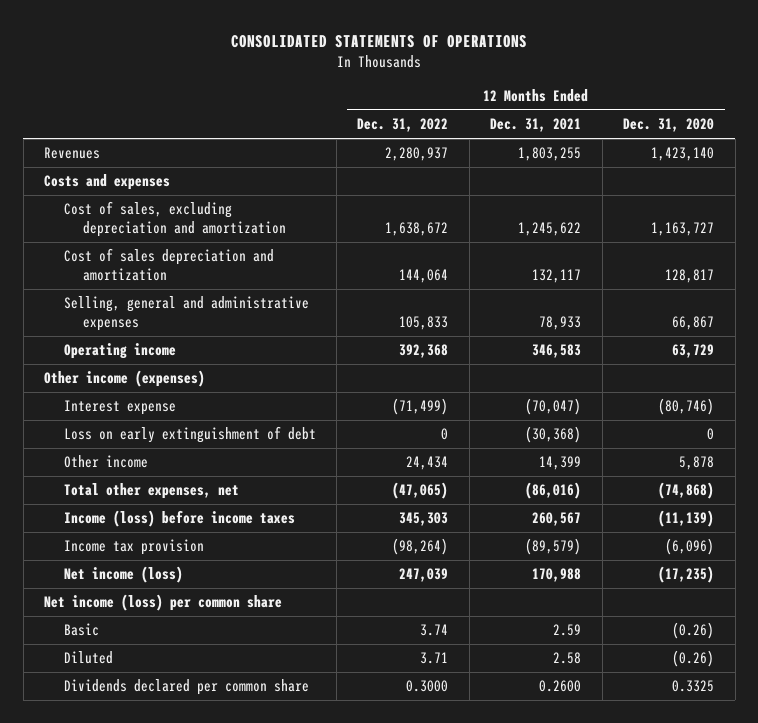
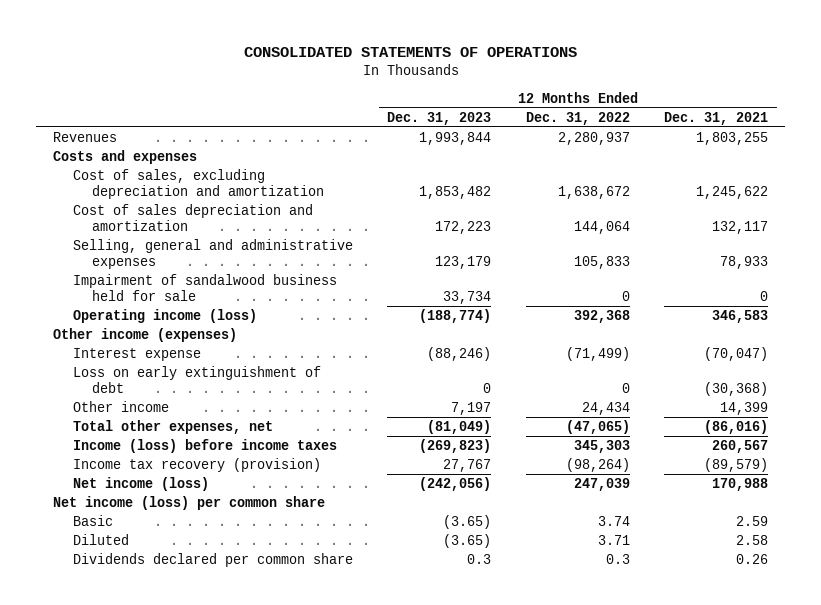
[623,118,715,133] Dec. 31, 2020 -> none
none -> [387,111,492,125] Dec. 31, 2023
none -> [72,273,337,301] Impairment of sandalwood business held for sale
[63,343,176,360] Operating income -> [72,308,257,323] Operating income (loss)
[63,539,204,556] Income tax provision -> [72,457,321,472] Income tax recovery (provision)
[406,680,449,693] 0.3000 -> [605,553,630,564] 0.3
[539,680,582,693] 0.2600 -> [736,553,769,564] 0.26

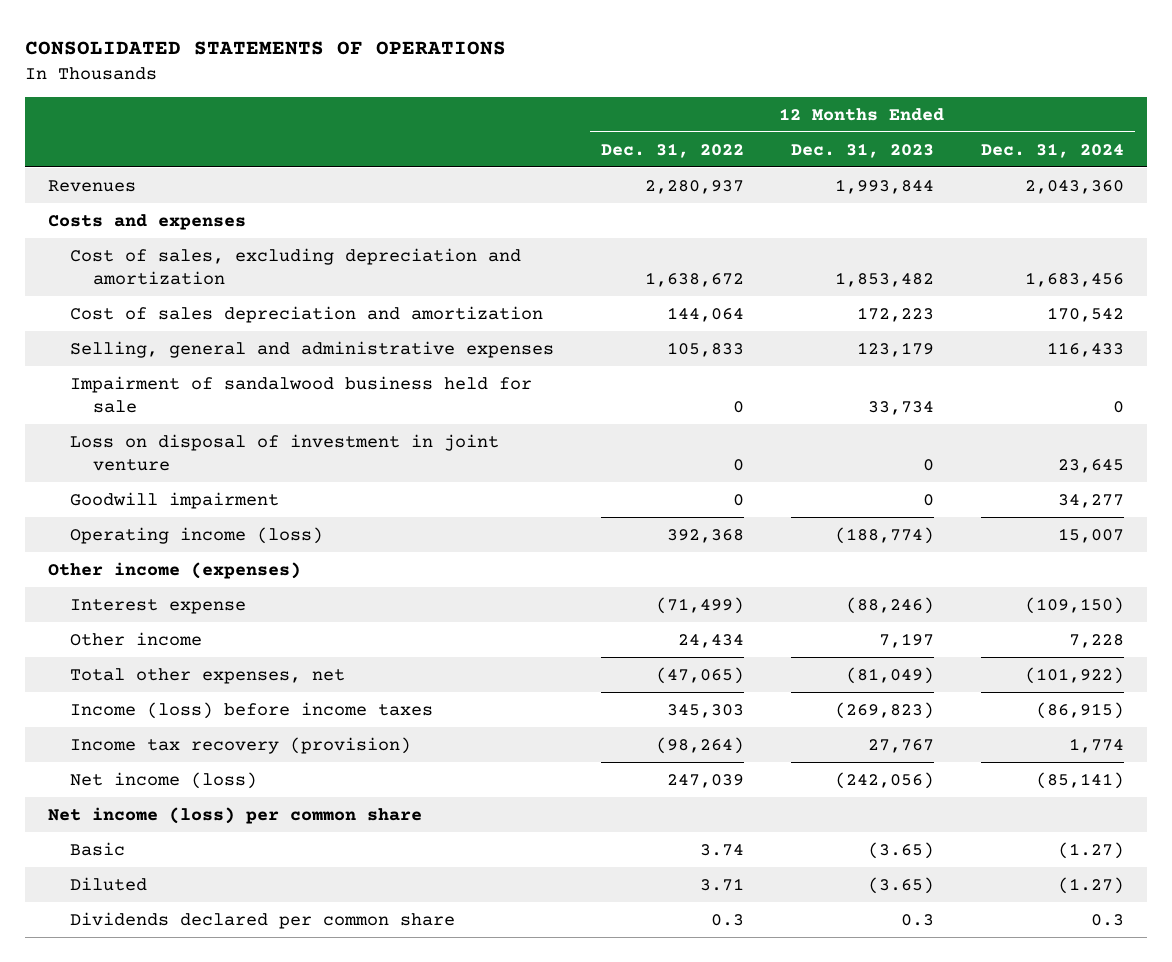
[664,111,769,125] Dec. 31, 2021 -> none
none -> [980,142,1124,158] Dec. 31, 2024
none -> [70,433,500,471] Loss on disposal of investment in joint venture
none -> [70,491,280,509] Goodwill impairment
[72,365,321,393] Loss on early extinguishment of debt -> none

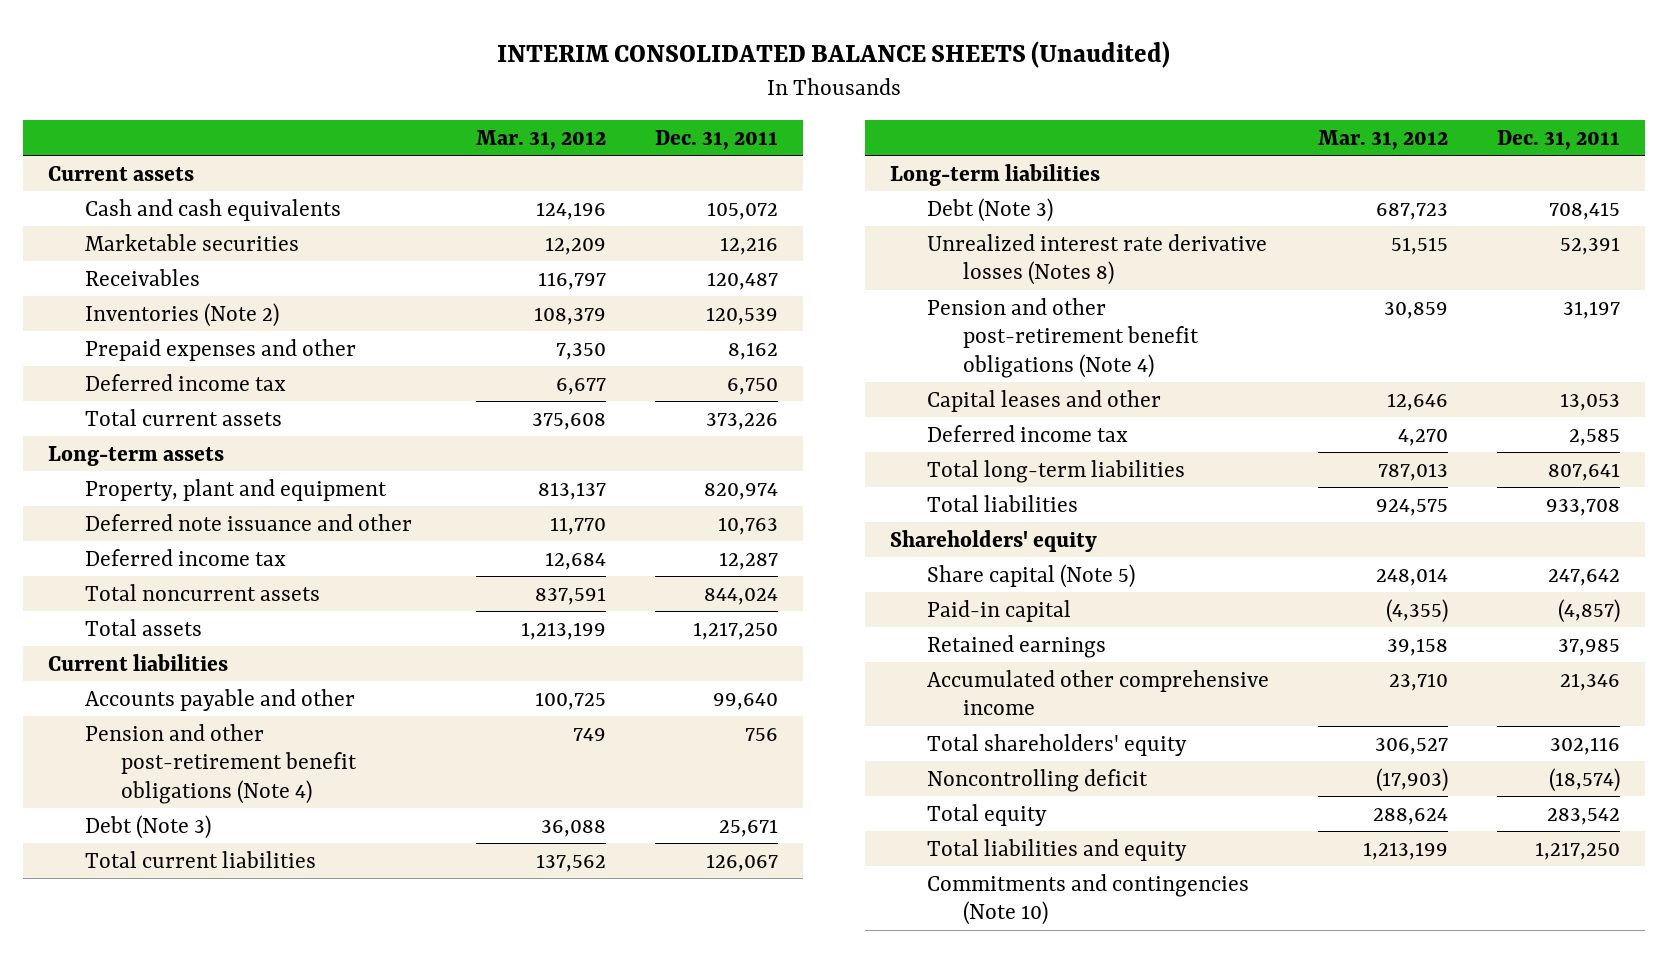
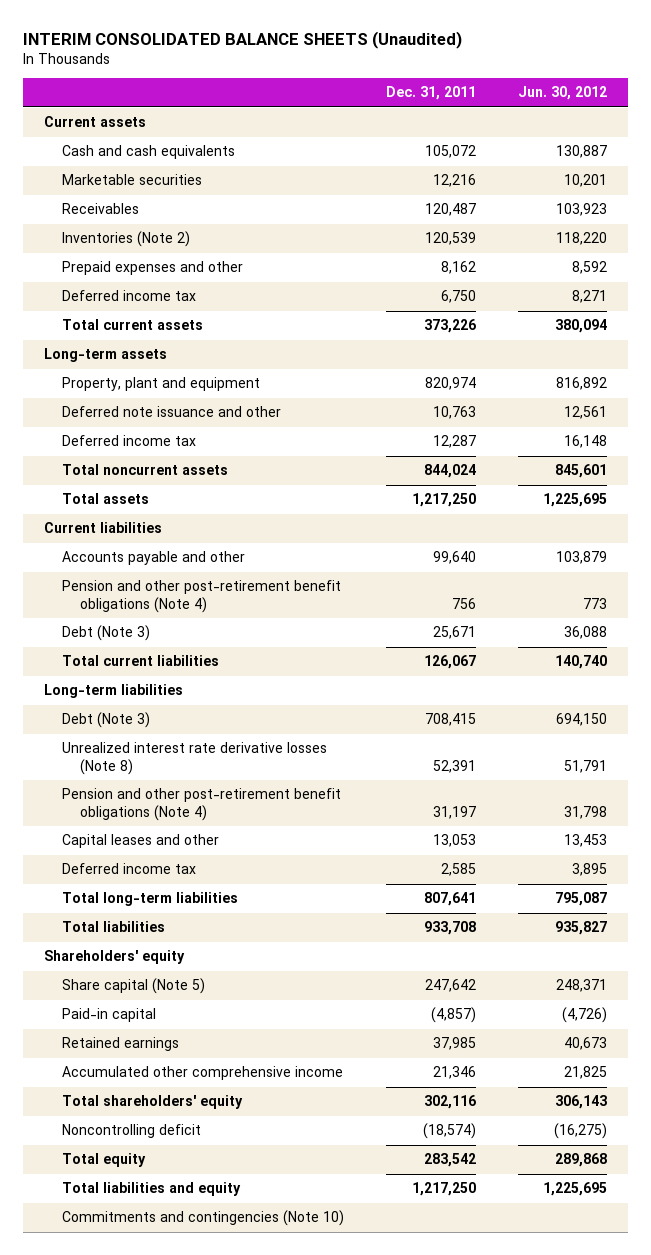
[475,129,606,150] Mar. 31, 2012 -> none
none -> [518,86,608,101] Jun. 30, 2012
[926,233,1267,286] Unrealized interest rate derivative losses (Notes 8) -> [61,742,327,775] Unrealized interest rate derivative losses (Note 8)

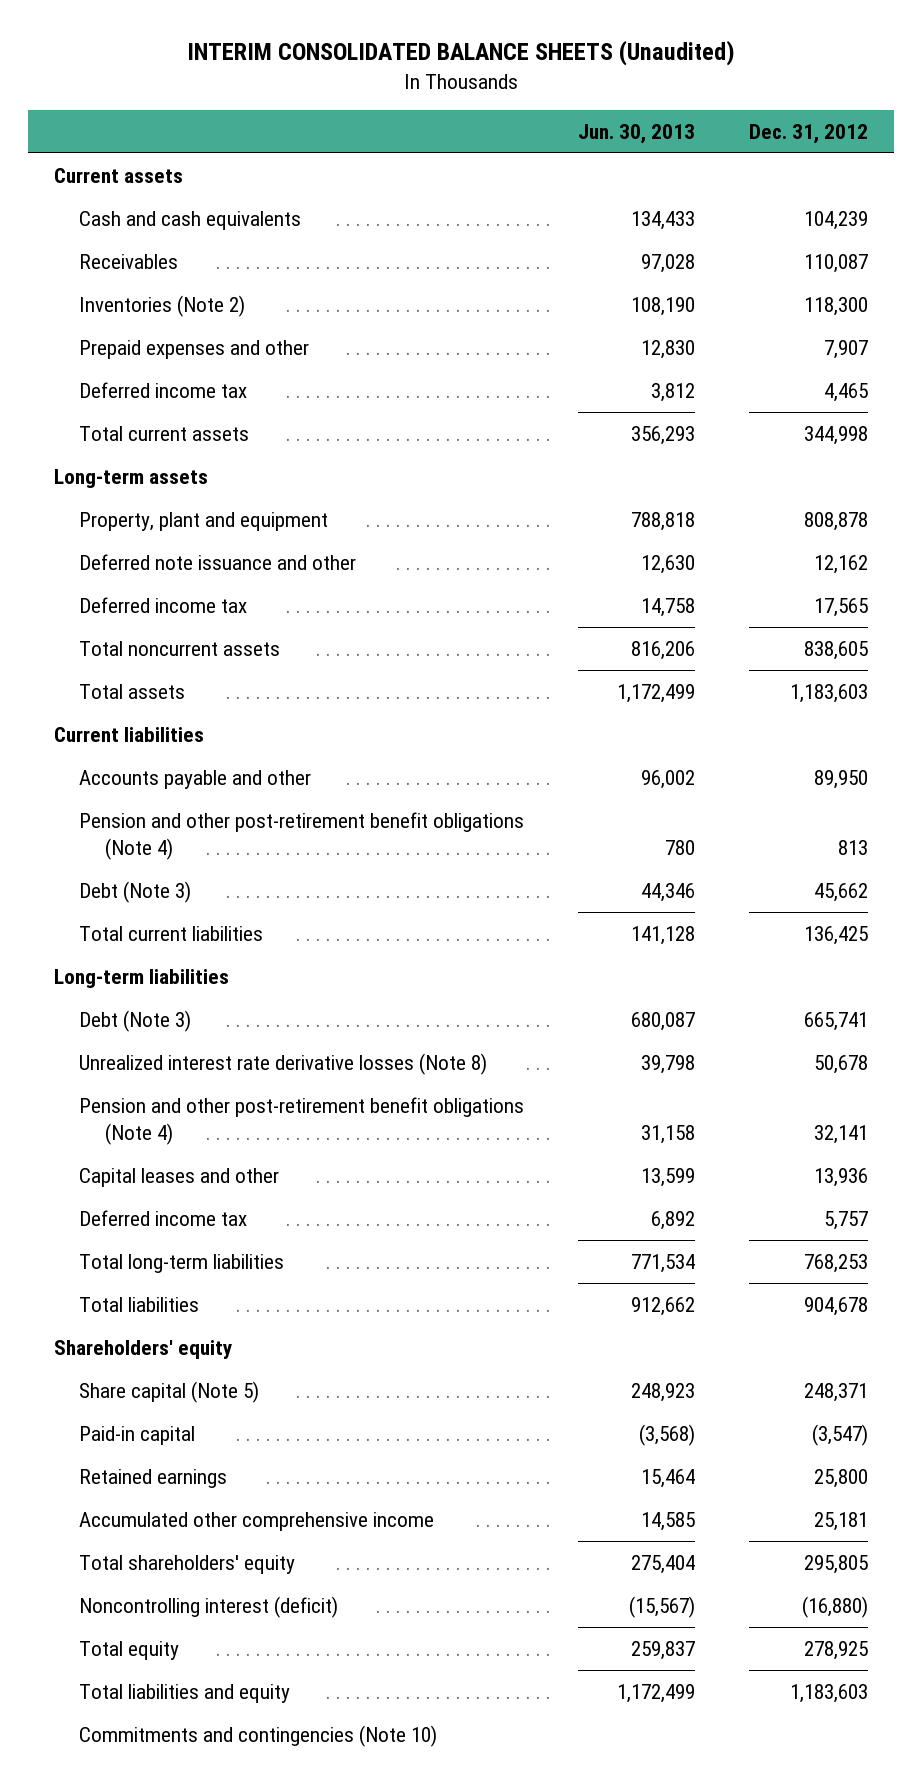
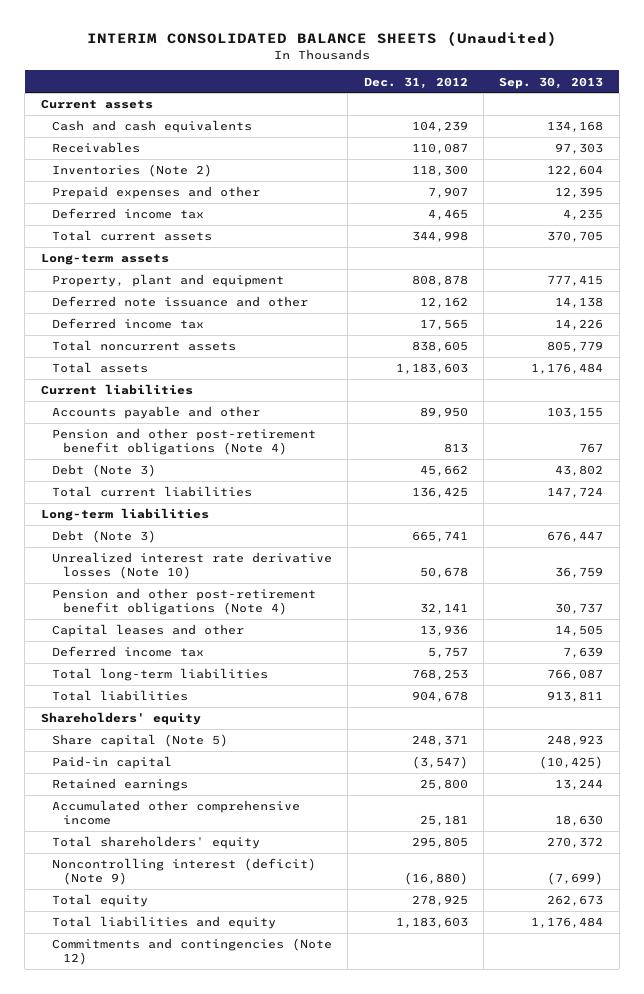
[578,123,696,144] Jun. 30, 2013 -> none
none -> [499,76,604,89] Sep. 30, 2013
[79,1052,488,1075] Unrealized interest rate derivative losses (Note 8) -> [51,552,332,579] Unrealized interest rate derivative losses (Note 10)
[79,1595,339,1618] Noncontrolling interest (deficit) -> [51,858,316,885] Noncontrolling interest (deficit) (Note 9)
[79,1724,438,1747] Commitments and contingencies (Note 10) -> [51,938,332,965] Commitments and contingencies (Note 12)

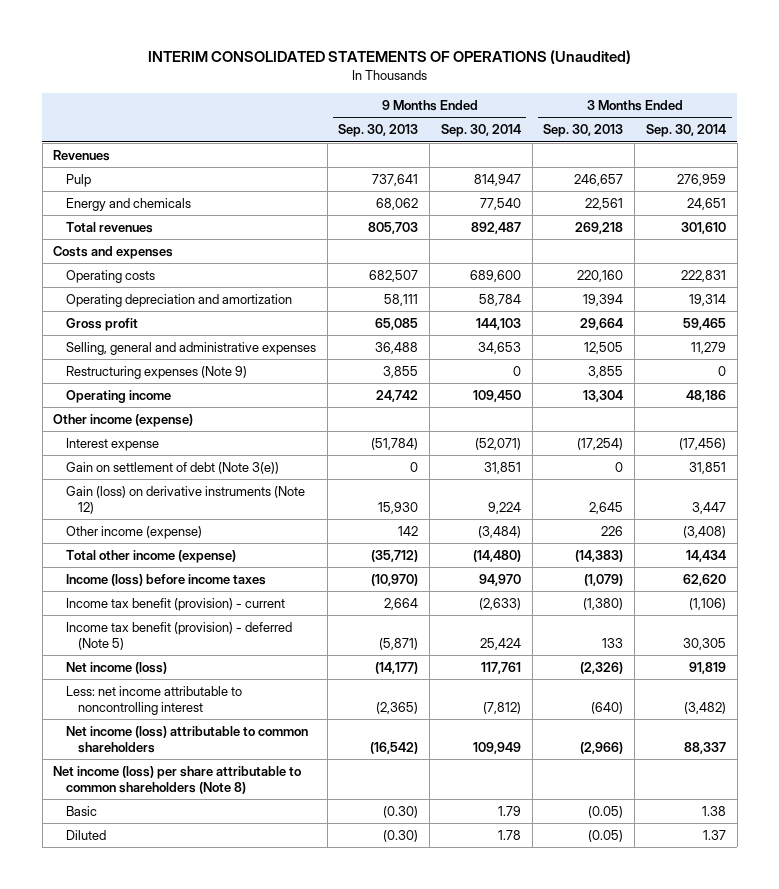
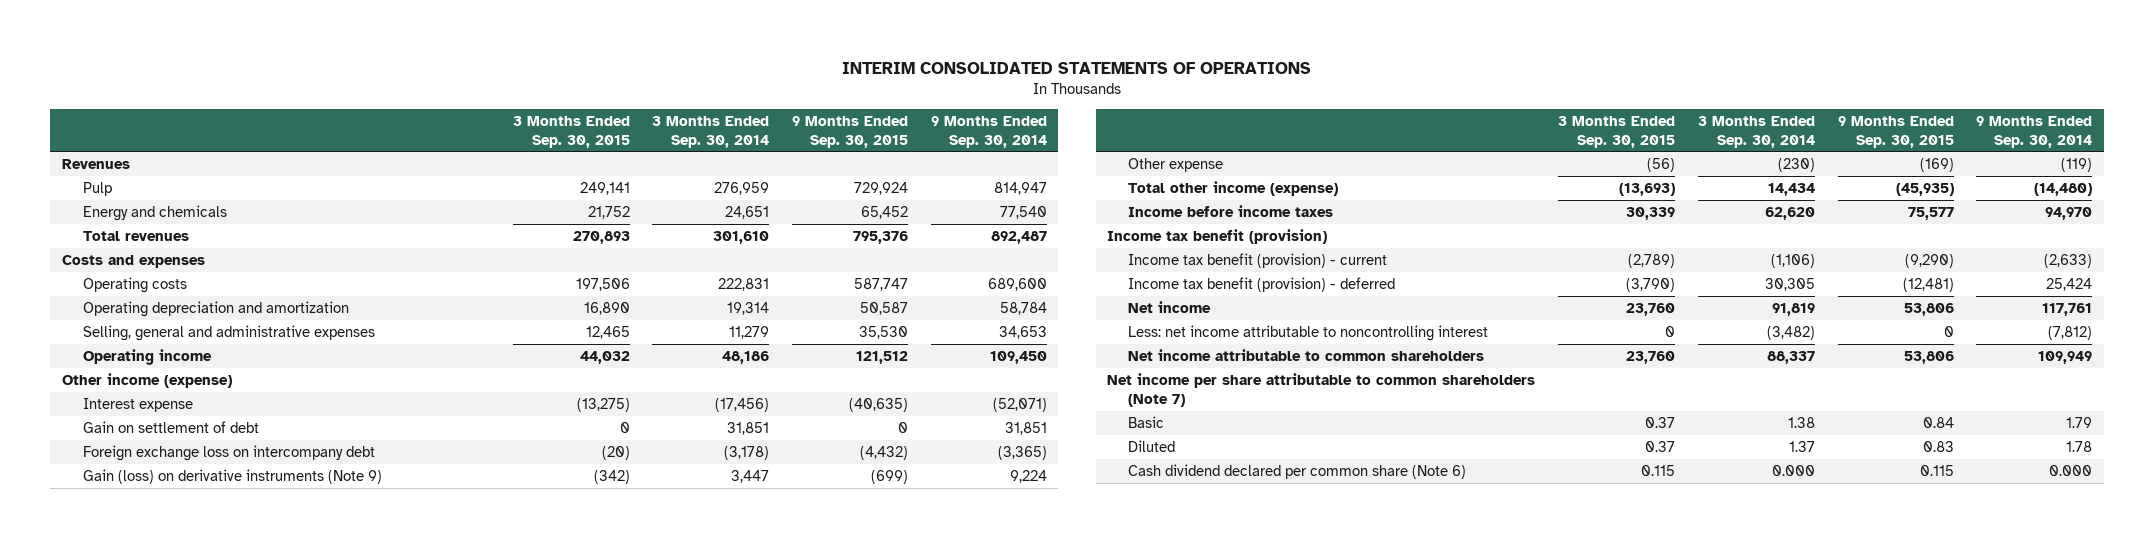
[147,50,631,65] INTERIM CONSOLIDATED STATEMENTS OF OPERATIONS (Unaudited) -> [842,61,1312,74] INTERIM CONSOLIDATED STATEMENTS OF OPERATIONS
[338,124,419,138] Sep. 30, 2013 -> none
[543,124,624,138] Sep. 30, 2013 -> none
none -> [512,115,630,148] 3 Months Ended Sep. 30, 2015
none -> [792,115,909,148] 9 Months Ended Sep. 30, 2015
[65,317,138,331] Gross profit -> none
[65,365,247,379] Restructuring expenses (Note 9) -> none
[65,461,279,474] Gain on settlement of debt (Note 3(e)) -> [83,420,260,433] Gain on settlement of debt
none -> [83,444,376,461] Foreign exchange loss on intercompany debt
[65,485,305,514] Gain (loss) on derivative instruments (Note 12) -> [83,468,383,484] Gain (loss) on derivative instruments (Note 9)
[65,525,202,539] Other income (expense) -> [1128,157,1224,172] Other expense
[477,525,521,538] (3,484) -> [2061,157,2093,172] (119)
[682,525,726,538] (3,408) -> [1777,157,1815,172] (230)
[65,573,266,586] Income (loss) before income taxes -> [1128,204,1334,217] Income before income taxes
none -> [1107,228,1328,244] Income tax benefit (provision)
[65,621,292,650] Income tax benefit (provision) - deferred (Note 5) -> [1128,276,1396,292] Income tax benefit (provision) - deferred
[65,661,167,674] Net income (loss) -> [1128,300,1212,313] Net income
[65,725,308,753] Net income (loss) attributable to common shareholders -> [1128,348,1485,361] Net income attributable to common shareholders
[53,765,302,794] Net income (loss) per share attributable to common shareholders (Note 8) -> [1107,372,1536,407] Net income per share attributable to common shareholders (Note 7)
none -> [1128,463,1467,479] Cash dividend declared per common share (Note 6)

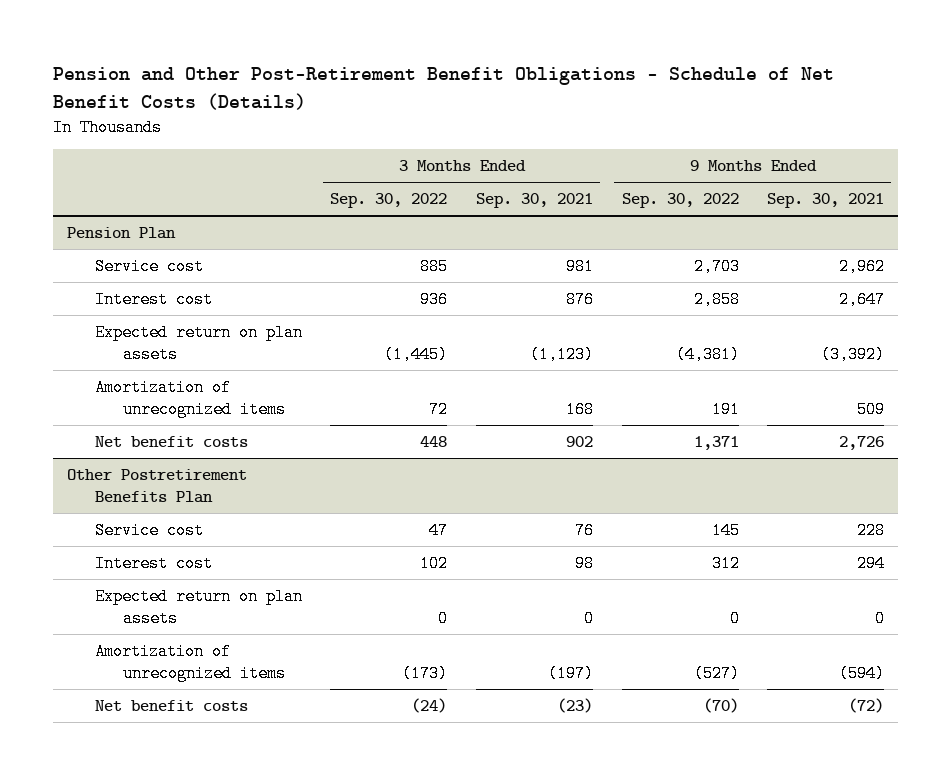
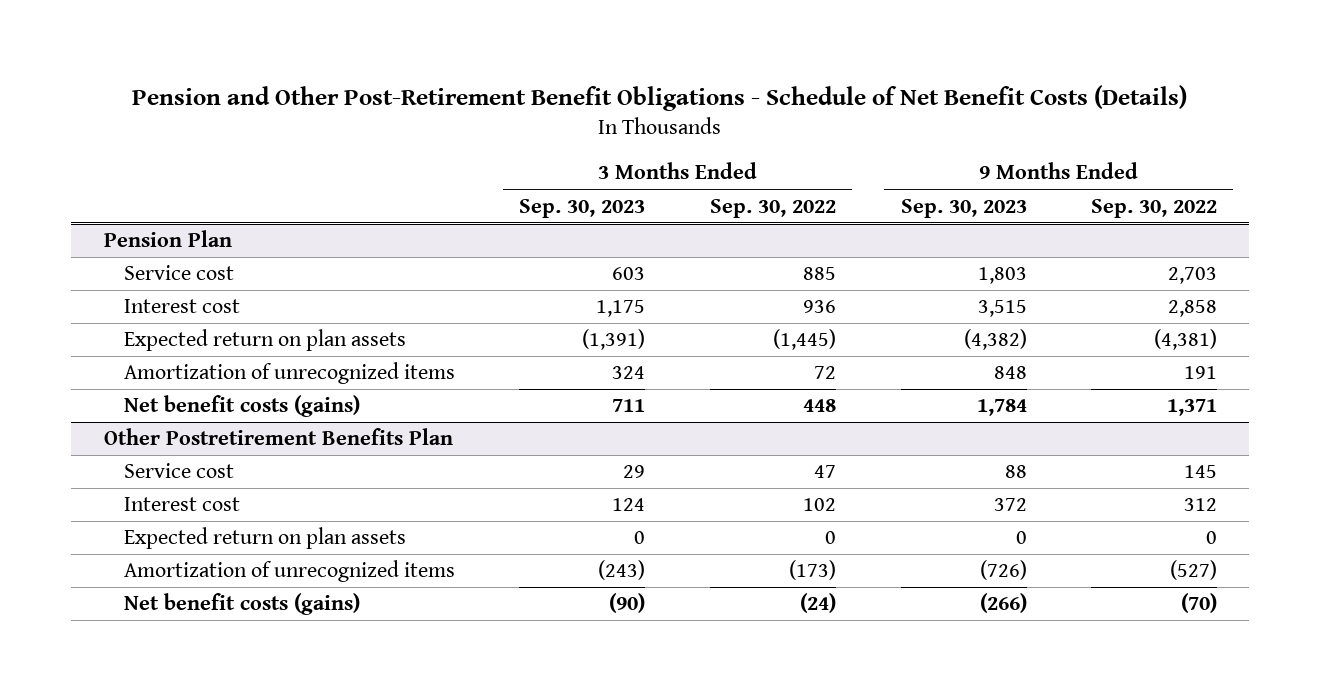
[475,193,593,209] Sep. 30, 2021 -> none
[767,193,885,209] Sep. 30, 2021 -> none
none -> [519,198,646,218] Sep. 30, 2023
none -> [900,198,1027,218] Sep. 30, 2023
[94,435,248,447] Net benefit costs -> [123,395,360,418] Net benefit costs (gains)
[94,699,248,711] Net benefit costs -> [123,593,360,616] Net benefit costs (gains)

